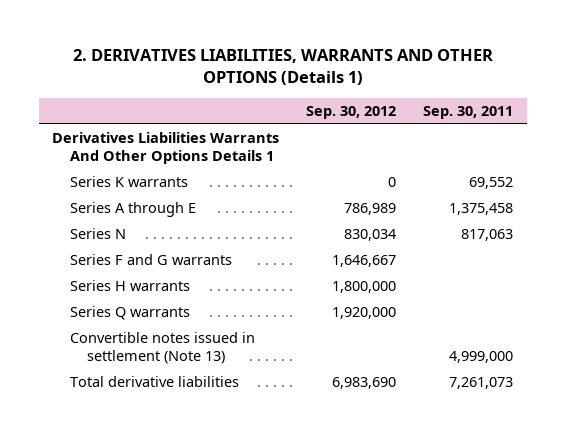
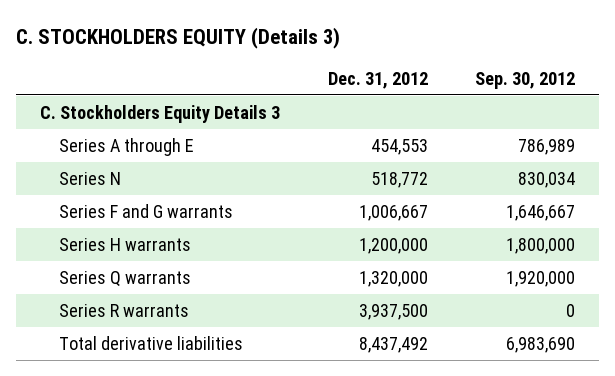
[72,48,493,86] 2. DERIVATIVES LIABILITIES, WARRANTS AND OTHER OPTIONS (Details 1) -> [16,27,341,50] C. STOCKHOLDERS EQUITY (Details 3)
[423,105,514,119] Sep. 30, 2011 -> none
none -> [327,71,428,89] Dec. 31, 2012
[69,176,188,188] Series K warrants -> none
[52,132,280,165] Derivatives Liabilities Warrants And Other Options Details 1 -> [40,104,281,123] C. Stockholders Equity Details 3
[69,332,255,365] Convertible notes issued in settlement (Note 13) -> none
none -> [58,303,189,317] Series R warrants

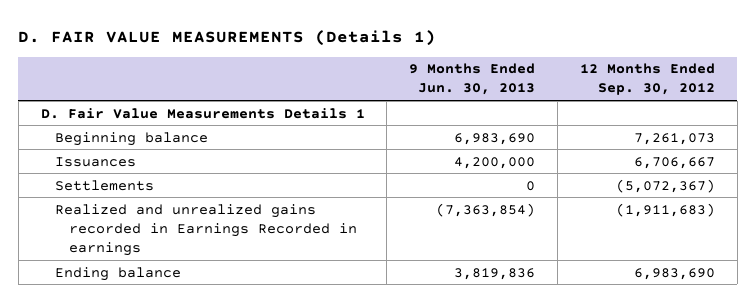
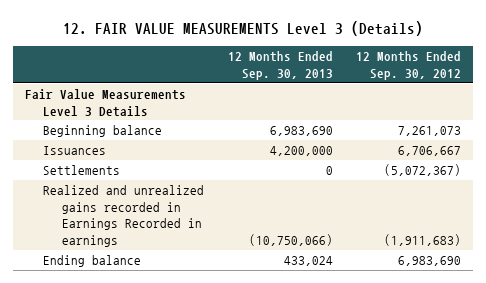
[18,29,437,46] D. FAIR VALUE MEASUREMENTS (Details 1) -> [62,21,423,37] 12. FAIR VALUE MEASUREMENTS Level 3 (Details)
[409,63,536,96] 9 Months Ended Jun. 30, 2013 -> none
none -> [227,51,333,80] 12 Months Ended Sep. 30, 2013
[40,107,365,119] D. Fair Value Measurements Details 1 -> [24,89,186,117] Fair Value Measurements Level 3 Details

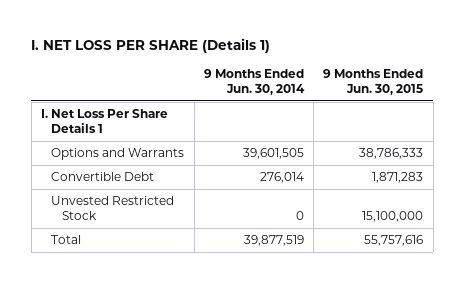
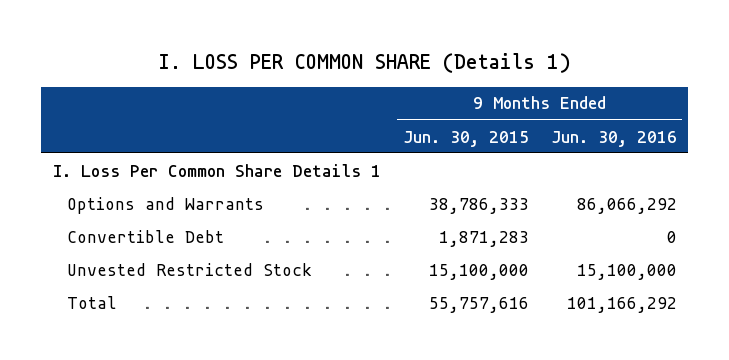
[31,37,271,53] I. NET LOSS PER SHARE (Details 1) -> [158,52,571,73] I. LOSS PER COMMON SHARE (Details 1)
[203,68,305,95] 9 Months Ended Jun. 30, 2014 -> none
none -> [550,130,677,147] Jun. 30, 2016
[41,109,169,134] I. Net Loss Per Share Details 1 -> [52,163,381,177] I. Loss Per Common Share Details 1

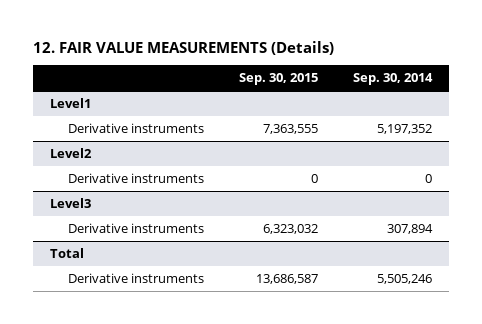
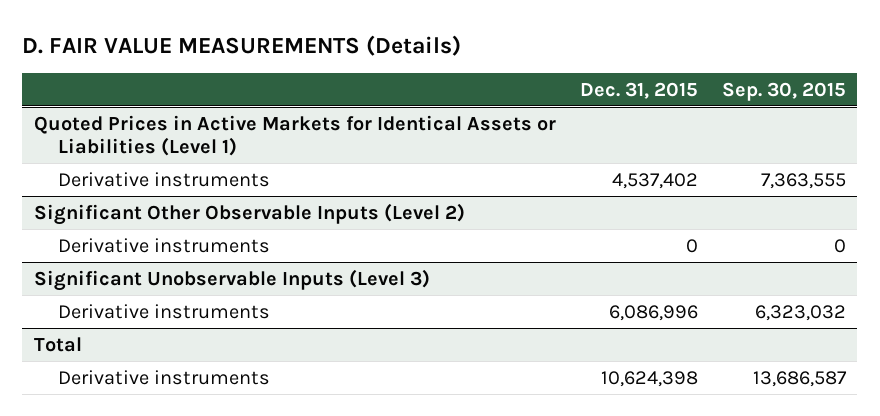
[32,40,334,55] 12. FAIR VALUE MEASUREMENTS (Details) -> [22,35,462,57] D. FAIR VALUE MEASUREMENTS (Details)
[352,73,433,86] Sep. 30, 2014 -> none
none -> [579,81,698,99] Dec. 31, 2015
[50,97,92,108] Level1 -> [34,114,557,157] Quoted Prices in Active Markets for Identical Assets or Liabilities (Level 1)
[50,147,93,158] Level2 -> [34,202,466,225] Significant Other Observable Inputs (Level 2)
[50,197,92,208] Level3 -> [34,268,431,291] Significant Unobservable Inputs (Level 3)

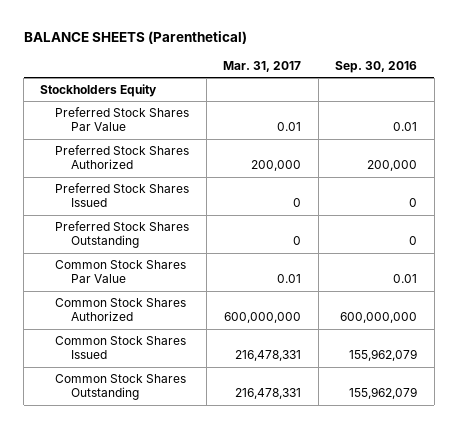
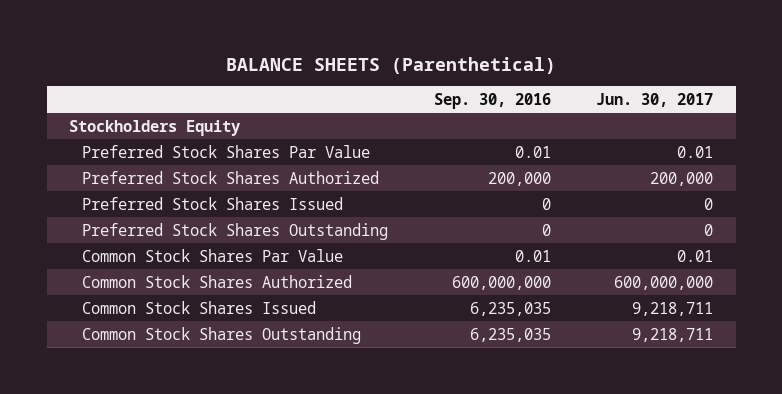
[223,60,302,72] Mar. 31, 2017 -> none
none -> [595,92,713,107] Jun. 30, 2017
[349,349,418,362] 155,962,079 -> [469,301,551,316] 6,235,035
[349,387,418,400] 155,962,079 -> [469,327,551,342] 6,235,035

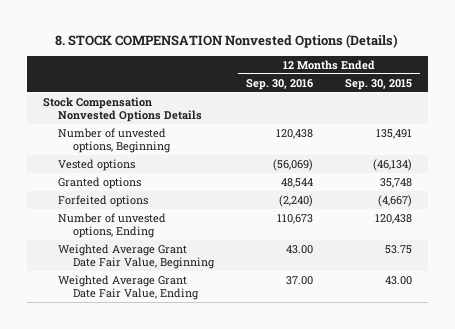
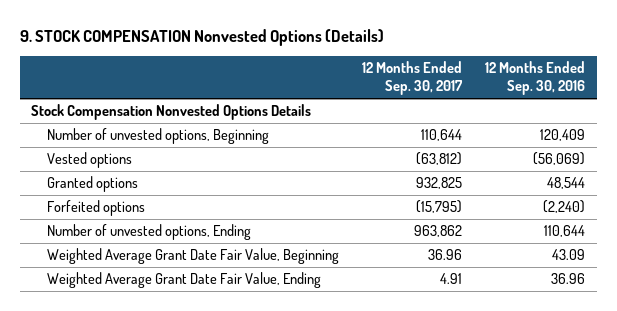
[55,33,399,48] 8. STOCK COMPENSATION Nonvested Options (Details) -> [19,28,384,46] 9. STOCK COMPENSATION Nonvested Options (Details)
[344,78,412,90] Sep. 30, 2015 -> none
none -> [361,61,463,96] 12 Months Ended Sep. 30, 2017
[276,129,314,140] 120,438 -> [540,129,586,142] 120,409
[277,214,314,225] 110,673 -> [544,225,586,238] 110,644
[286,245,314,255] 43.00 -> [552,249,586,261] 43.09
[286,276,314,286] 37.00 -> [551,273,586,285] 36.96

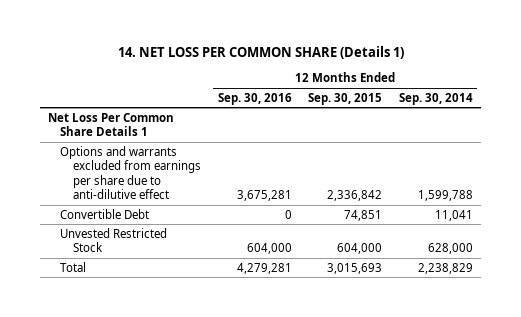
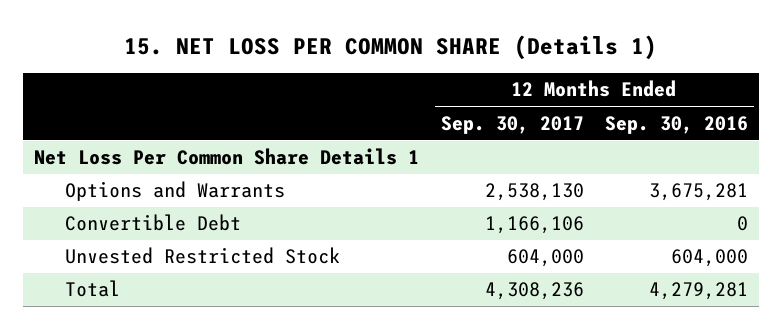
[117,46,404,60] 14. NET LOSS PER COMMON SHARE (Details 1) -> [124,34,658,60] 15. NET LOSS PER COMMON SHARE (Details 1)
[308,92,383,105] Sep. 30, 2015 -> none
[399,92,474,105] Sep. 30, 2014 -> none
none -> [440,115,584,134] Sep. 30, 2017
[60,145,201,200] Options and warrants excluded from earnings per share due to anti-dilutive effect -> [65,181,286,202] Options and Warrants

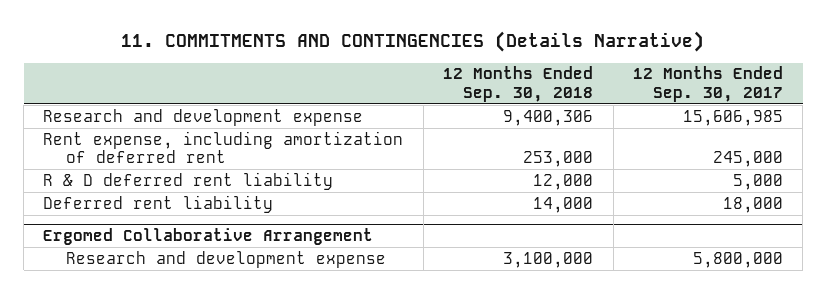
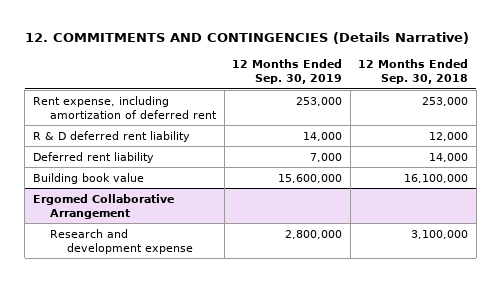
[121,31,705,53] 11. COMMITMENTS AND CONTINGENCIES (Details Narrative) -> [24,31,469,44] 12. COMMITMENTS AND CONTINGENCIES (Details Narrative)
[632,66,783,102] 12 Months Ended Sep. 30, 2017 -> none
none -> [232,58,343,85] 12 Months Ended Sep. 30, 2019
[43,108,364,126] Research and development expense -> none
none -> [32,172,144,184] Building book value

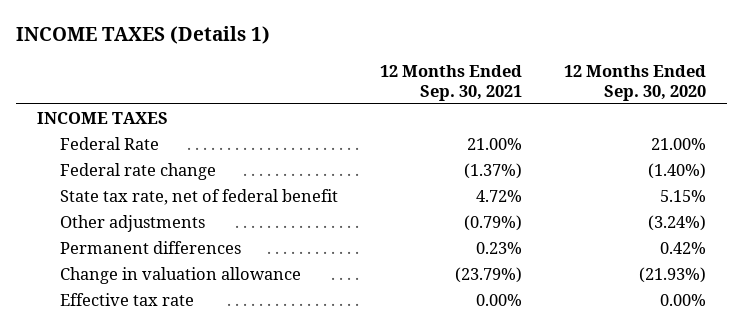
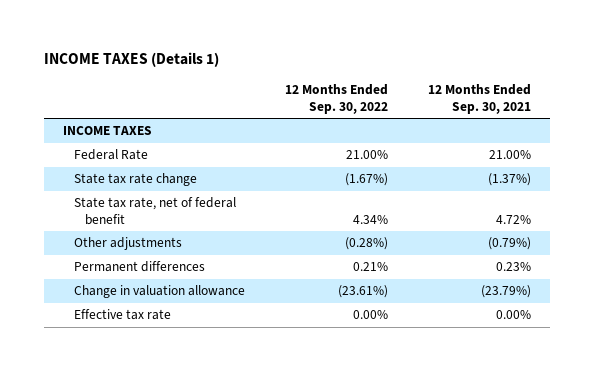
[563,64,706,101] 12 Months Ended Sep. 30, 2020 -> none
none -> [285,84,389,114] 12 Months Ended Sep. 30, 2022
[59,162,216,180] Federal rate change -> [74,173,198,187] State tax rate change

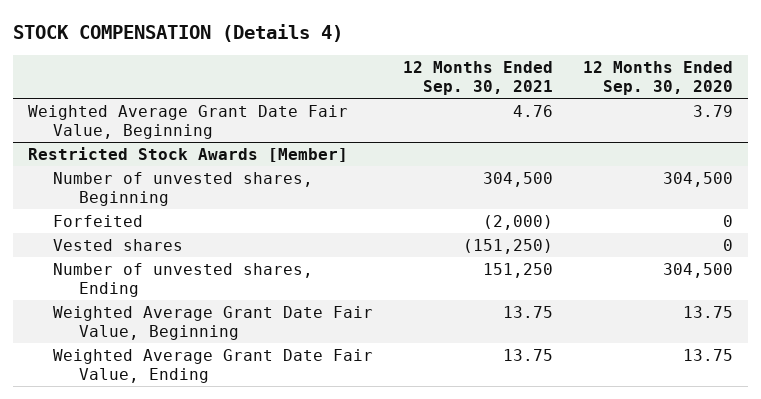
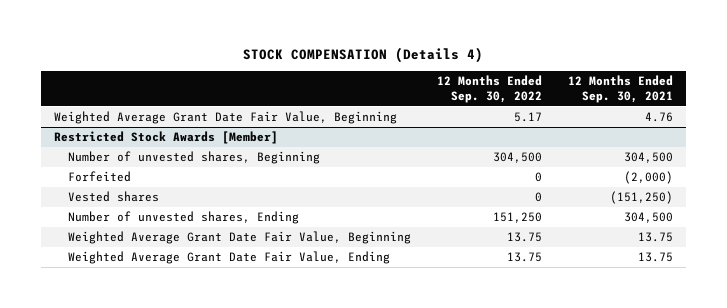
[582,60,733,96] 12 Months Ended Sep. 30, 2020 -> none
none -> [436,74,542,103] 12 Months Ended Sep. 30, 2022
[483,262,554,278] 151,250 -> [624,211,674,223] 304,500

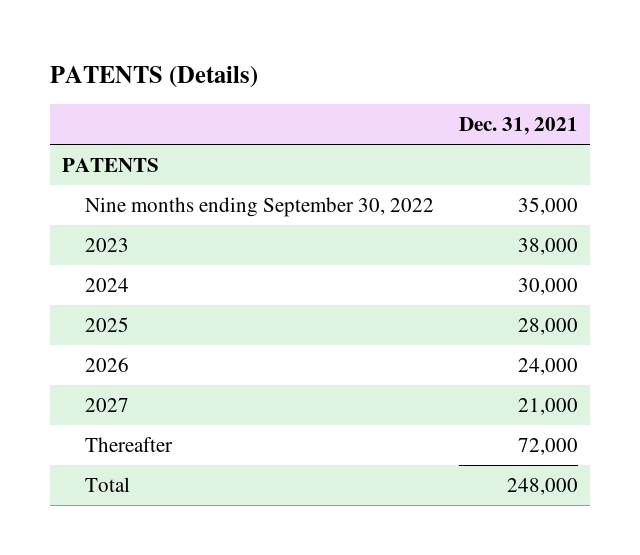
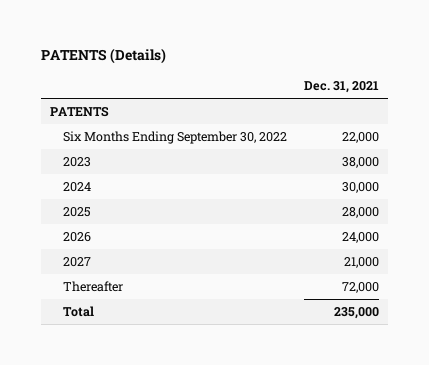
[84,197,434,218] Nine months ending September 30, 2022 -> [62,131,287,145] Six Months Ending September 30, 2022
[517,197,578,216] 35,000 -> [341,132,379,144] 22,000
[506,478,578,496] 248,000 -> [333,307,379,320] 235,000

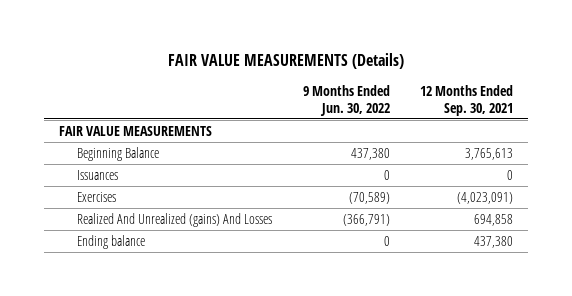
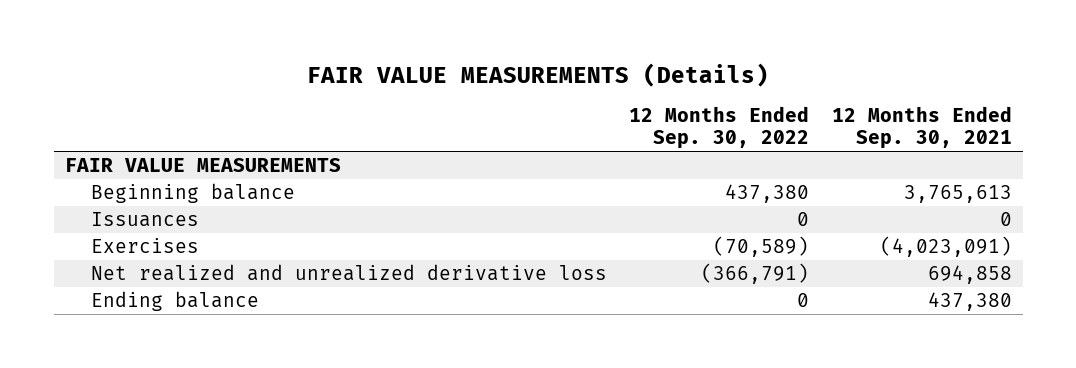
[302,84,390,116] 9 Months Ended Jun. 30, 2022 -> none
none -> [629,106,810,150] 12 Months Ended Sep. 30, 2022
[77,147,160,162] Beginning Balance -> [91,183,296,204] Beginning balance
[77,213,273,228] Realized And Unrealized (gains) And Losses -> [91,264,608,282] Net realized and unrealized derivative loss

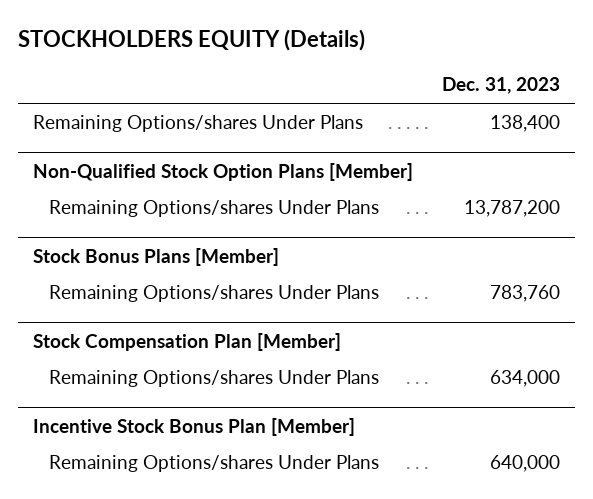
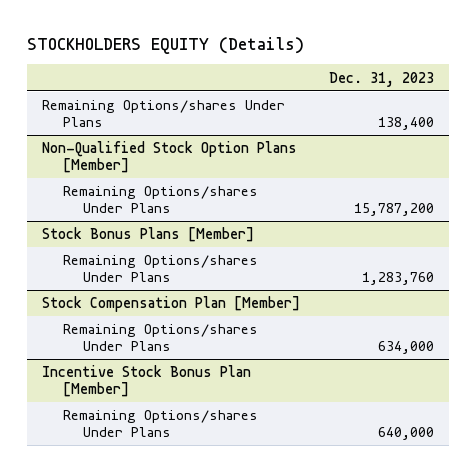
[464,200,561,218] 13,787,200 -> [353,203,434,217] 15,787,200
[490,285,561,303] 783,760 -> [361,272,434,286] 1,283,760

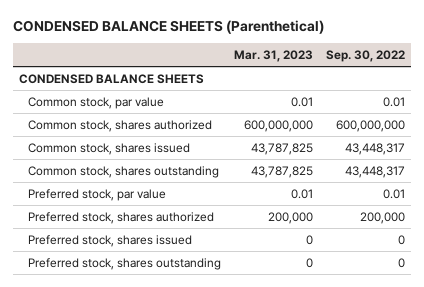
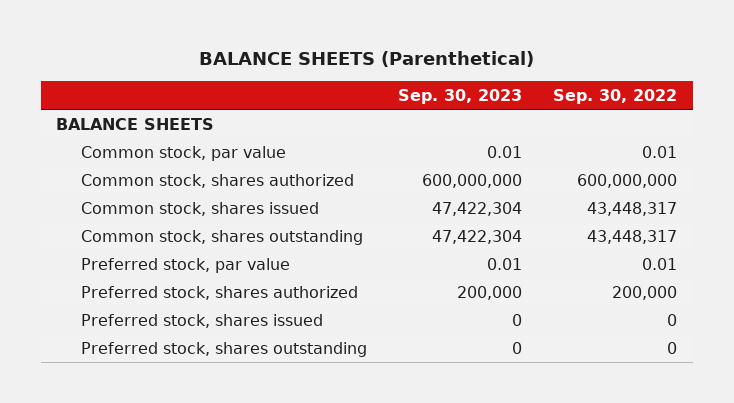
[12,20,324,35] CONDENSED BALANCE SHEETS (Parenthetical) -> [198,51,534,68] BALANCE SHEETS (Parenthetical)
[233,49,313,62] Mar. 31, 2023 -> none
none -> [398,88,523,104] Sep. 30, 2023
[19,73,205,84] CONDENSED BALANCE SHEETS -> [56,117,215,130] BALANCE SHEETS

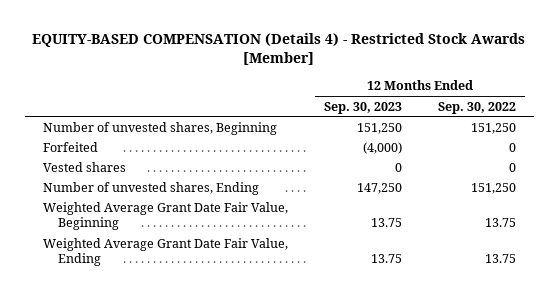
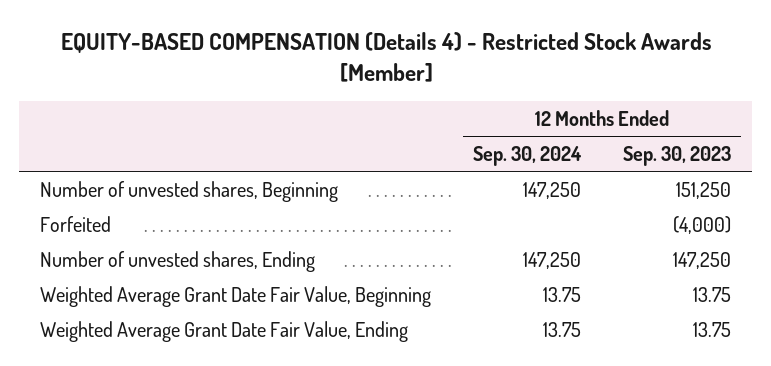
[437,101,516,114] Sep. 30, 2022 -> none
none -> [473,146,583,167] Sep. 30, 2024
[42,161,126,172] Vested shares -> none

